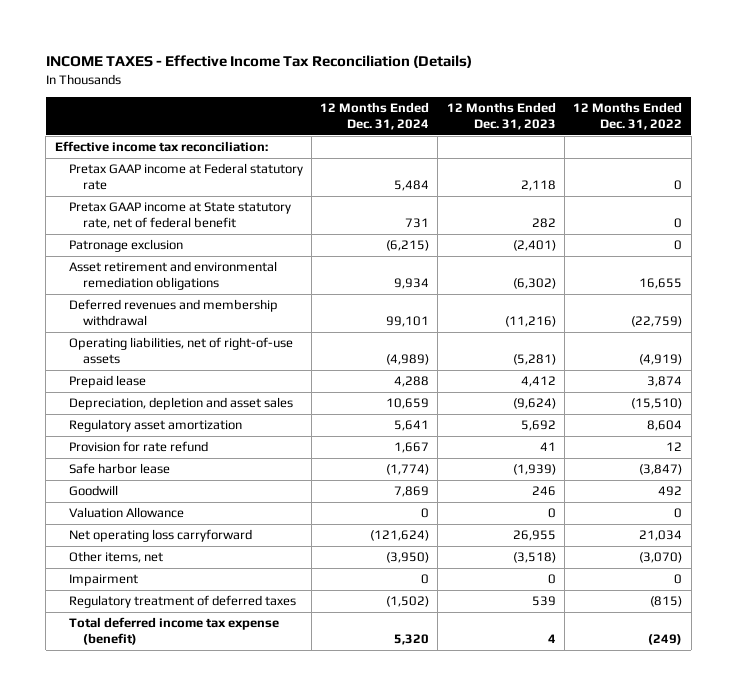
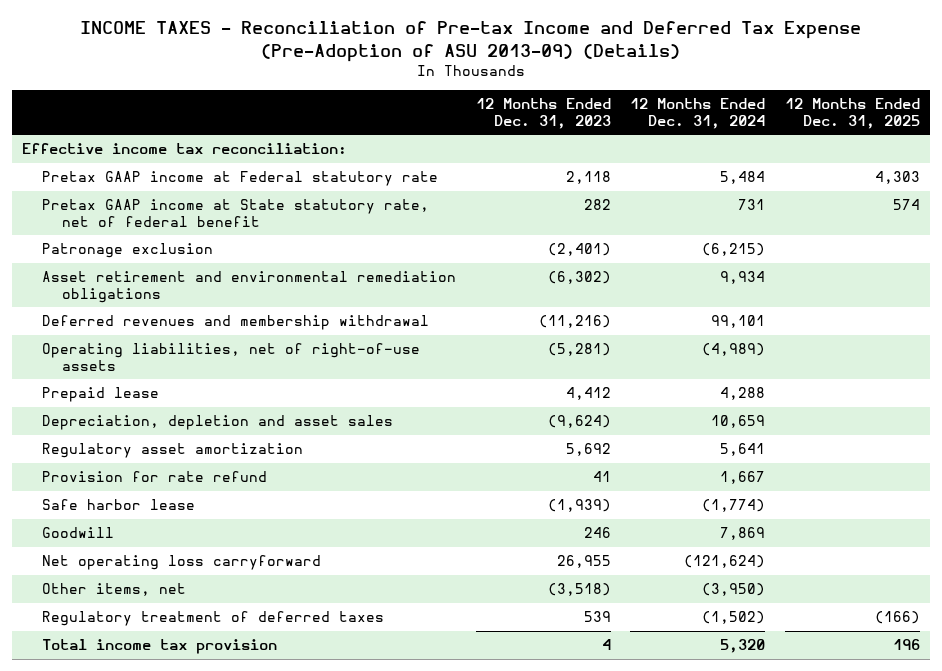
[45,55,472,69] INCOME TAXES - Effective Income Tax Reconciliation (Details) -> [79,21,861,62] INCOME TAXES - Reconciliation of Pre-tax Income and Deferred Tax Expense (Pre-Adoption of ASU 2013-09) (Details)
[573,102,683,130] 12 Months Ended Dec. 31, 2022 -> none
none -> [784,98,920,129] 12 Months Ended Dec. 31, 2025
[68,507,184,519] Valuation Allowance -> none
[68,574,138,587] Impairment -> none
[68,617,279,646] Total deferred income tax expense (benefit) -> [41,639,277,655] Total income tax provision

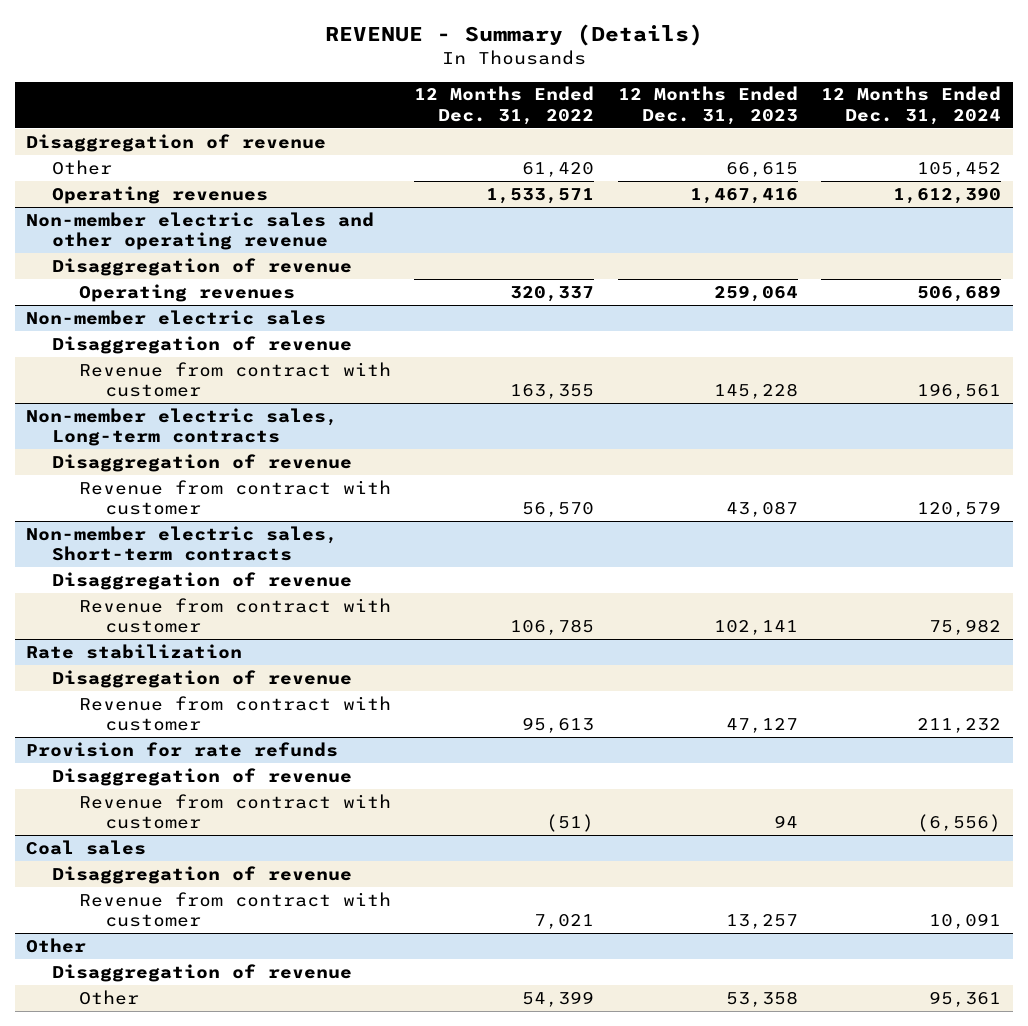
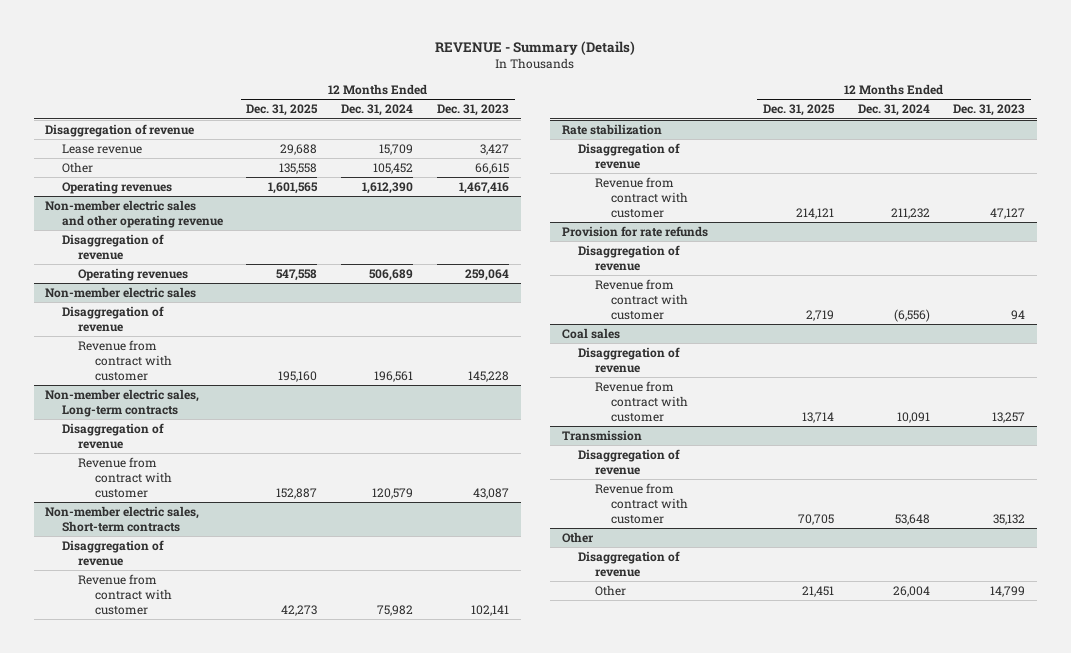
[414,86,595,125] 12 Months Ended Dec. 31, 2022 -> none
none -> [246,104,319,117] Dec. 31, 2025
none -> [61,143,142,154] Lease revenue
none -> [561,429,642,441] Transmission
none -> [578,448,681,475] Disaggregation of revenue
none -> [594,482,689,524] Revenue from contract with customer
[725,990,798,1007] 53,358 -> [990,585,1026,597] 14,799
[929,990,1002,1007] 95,361 -> [892,585,930,597] 26,004

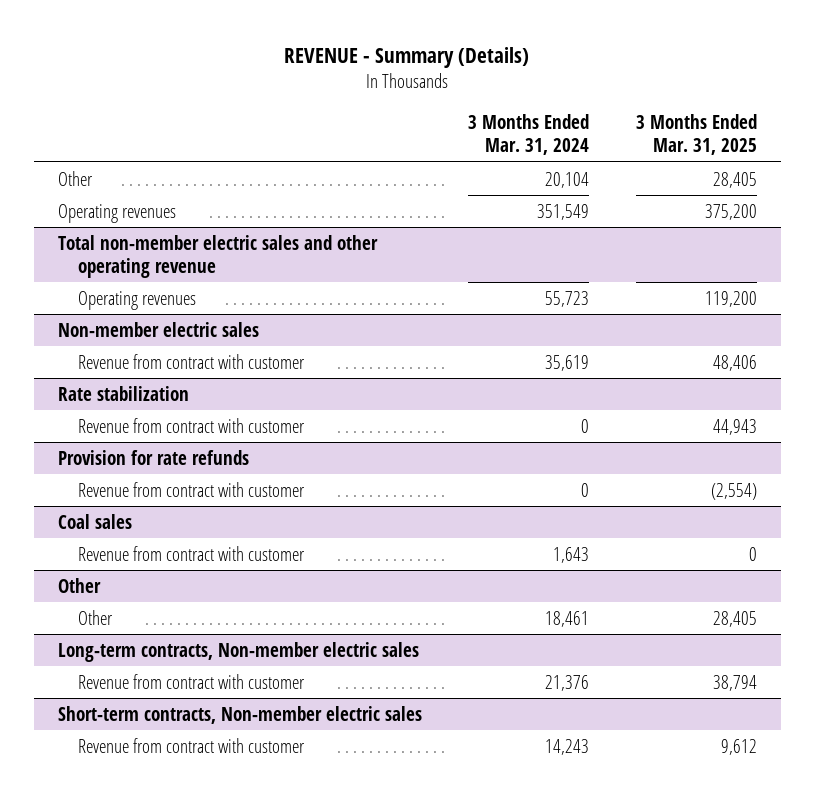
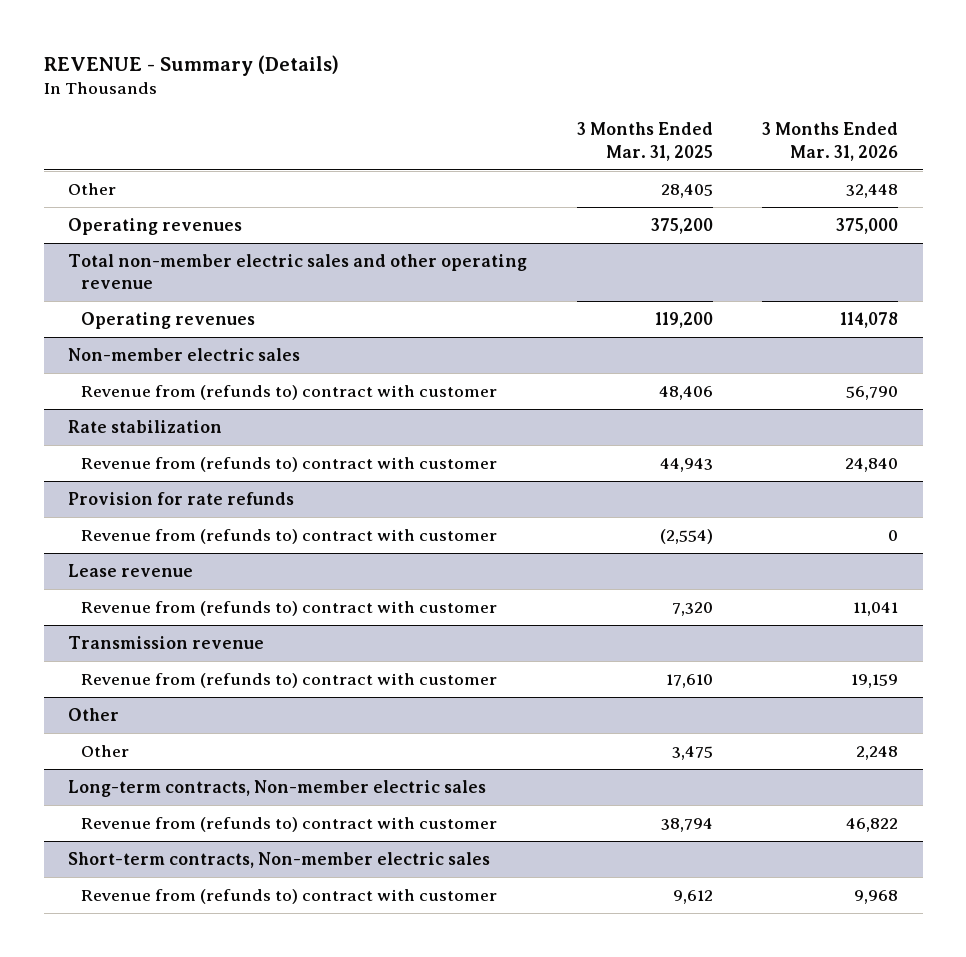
[468,114,590,156] 3 Months Ended Mar. 31, 2024 -> none
none -> [762,122,899,161] 3 Months Ended Mar. 31, 2026
[78,353,306,369] Revenue from contract with customer -> [80,384,497,400] Revenue from (refunds to) contract with customer
[78,417,306,433] Revenue from contract with customer -> [80,456,497,472] Revenue from (refunds to) contract with customer
[57,513,132,529] Coal sales -> none
[78,481,306,497] Revenue from contract with customer -> [80,528,497,544] Revenue from (refunds to) contract with customer
none -> [68,563,194,577] Lease revenue
[78,545,306,561] Revenue from contract with customer -> [80,600,497,616] Revenue from (refunds to) contract with customer
[749,546,758,561] 0 -> [671,601,713,616] 7,320
none -> [68,635,265,649] Transmission revenue
none -> [80,672,497,688] Revenue from (refunds to) contract with customer
[713,610,758,627] 28,405 -> [671,745,713,760] 3,475
[78,673,306,689] Revenue from contract with customer -> [80,816,497,832] Revenue from (refunds to) contract with customer
[78,737,306,753] Revenue from contract with customer -> [80,888,497,904] Revenue from (refunds to) contract with customer

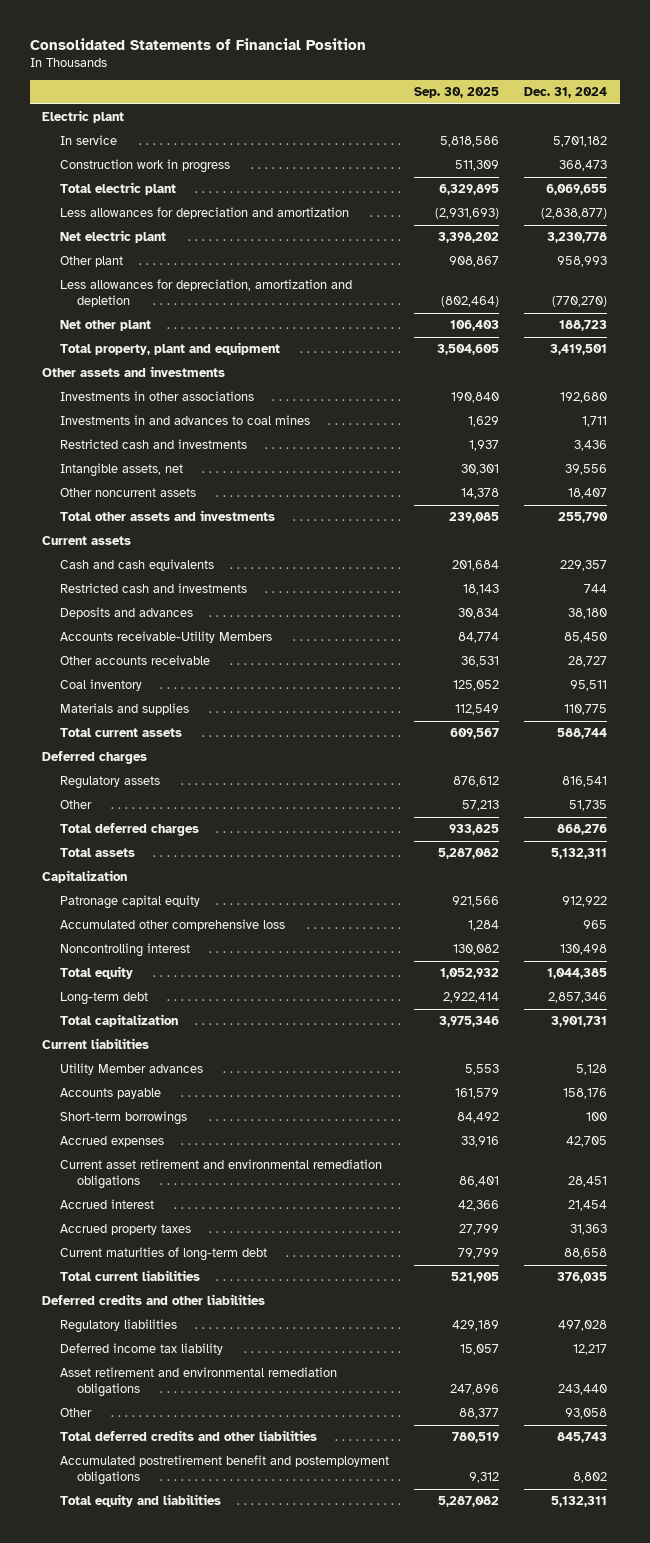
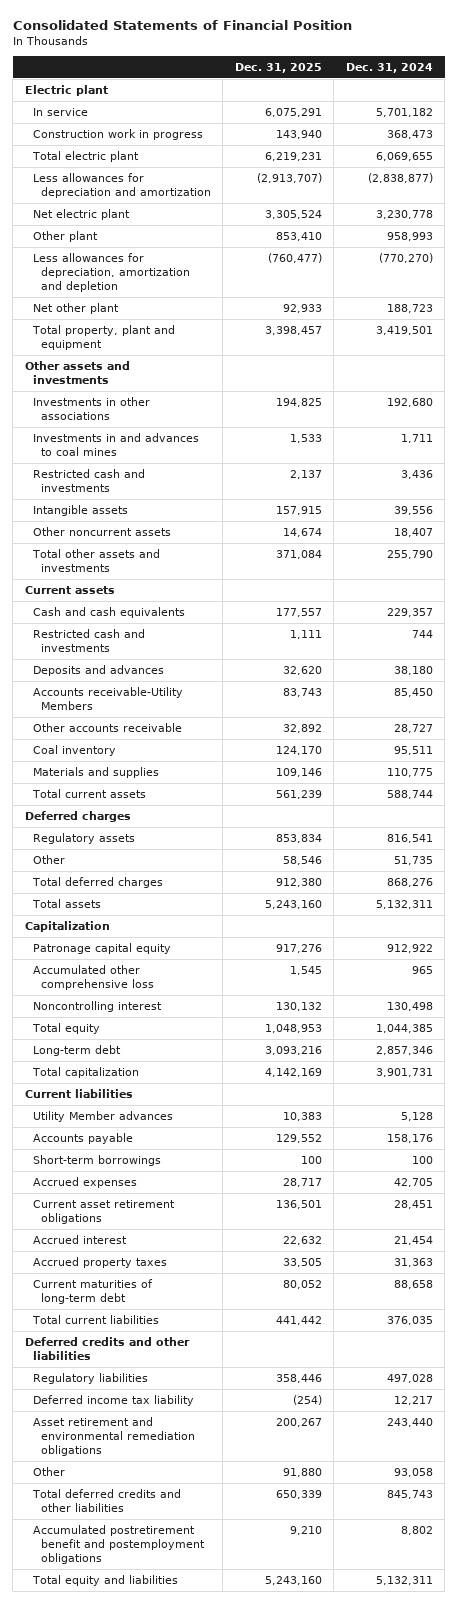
[413,87,499,99] Sep. 30, 2025 -> none
none -> [234,62,322,73] Dec. 31, 2025
[59,463,183,478] Intangible assets, net -> [32,505,128,517] Intangible assets
[59,1159,382,1190] Current asset retirement and environmental remediation obligations -> [32,1200,175,1225] Current asset retirement obligations

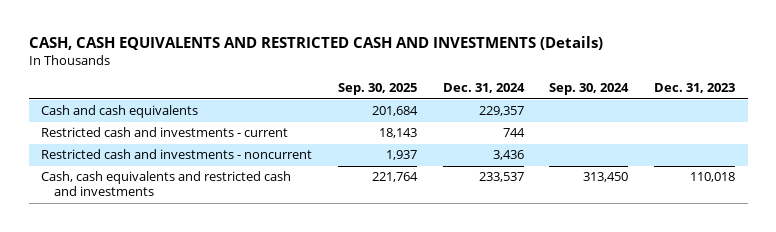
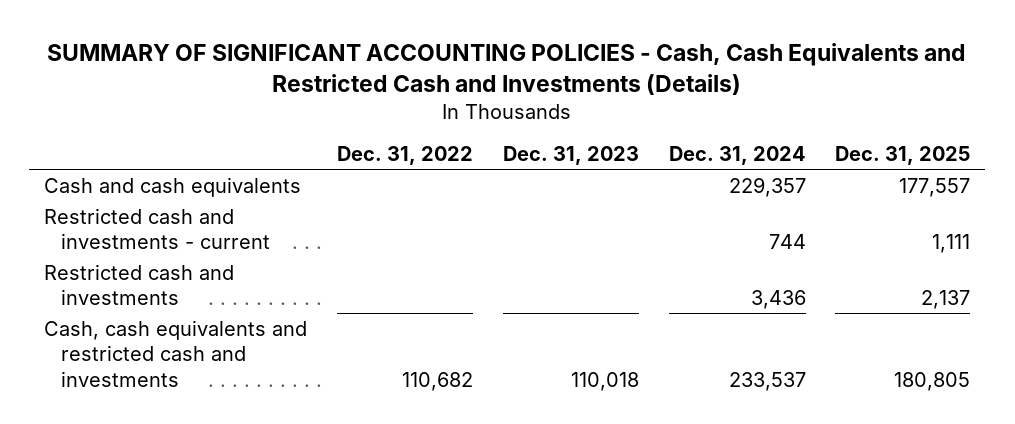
[28,35,603,50] CASH, CASH EQUIVALENTS AND RESTRICTED CASH AND INVESTMENTS (Details) -> [47,42,967,95] SUMMARY OF SIGNIFICANT ACCOUNTING POLICIES - Cash, Cash Equivalents and Restricted Cash and Investments (Details)
[338,83,418,96] Sep. 30, 2025 -> none
[549,83,630,96] Sep. 30, 2024 -> none
none -> [337,146,474,166] Dec. 31, 2022
none -> [835,146,971,166] Dec. 31, 2025
[41,149,313,160] Restricted cash and investments - noncurrent -> [44,263,235,306] Restricted cash and investments

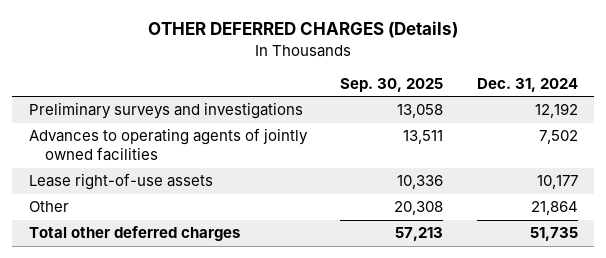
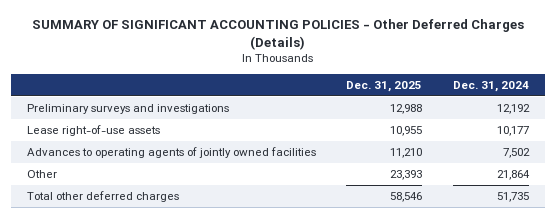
[148,21,459,39] OTHER DEFERRED CHARGES (Details) -> [31,18,524,50] SUMMARY OF SIGNIFICANT ACCOUNTING POLICIES - Other Deferred Charges (Details)
[340,77,444,92] Sep. 30, 2025 -> none
none -> [346,80,423,92] Dec. 31, 2025
[28,128,308,162] Advances to operating agents of jointly owned facilities -> [26,146,316,158] Advances to operating agents of jointly owned facilities

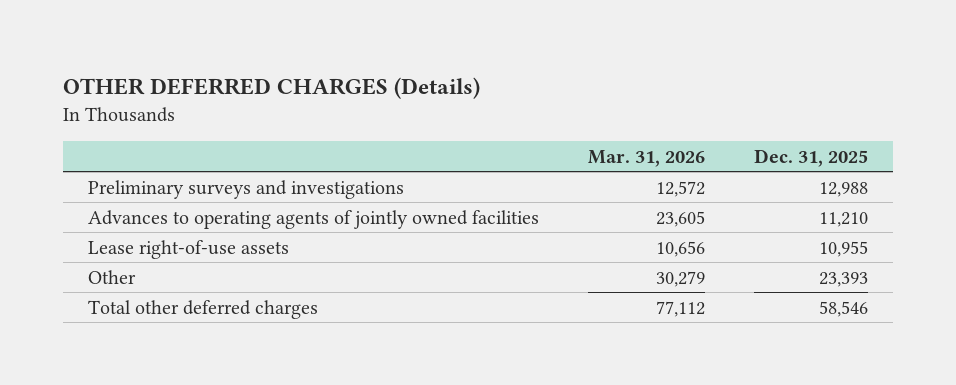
[31,18,524,50] SUMMARY OF SIGNIFICANT ACCOUNTING POLICIES - Other Deferred Charges (Details) -> [63,77,481,100] OTHER DEFERRED CHARGES (Details)
[453,80,530,92] Dec. 31, 2024 -> none
none -> [587,149,705,167] Mar. 31, 2026
[26,124,160,136] Lease right-of-use assets -> [87,239,289,259] Lease right-of-use assets

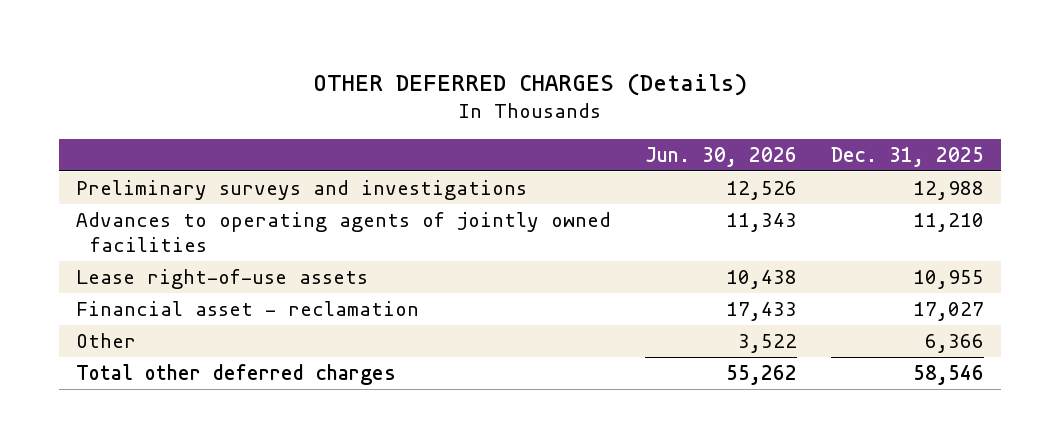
[587,149,705,167] Mar. 31, 2026 -> none
none -> [644,146,797,167] Jun. 30, 2026
none -> [75,301,419,317] Financial asset - reclamation
[818,271,868,287] 23,393 -> [925,334,985,354] 6,366

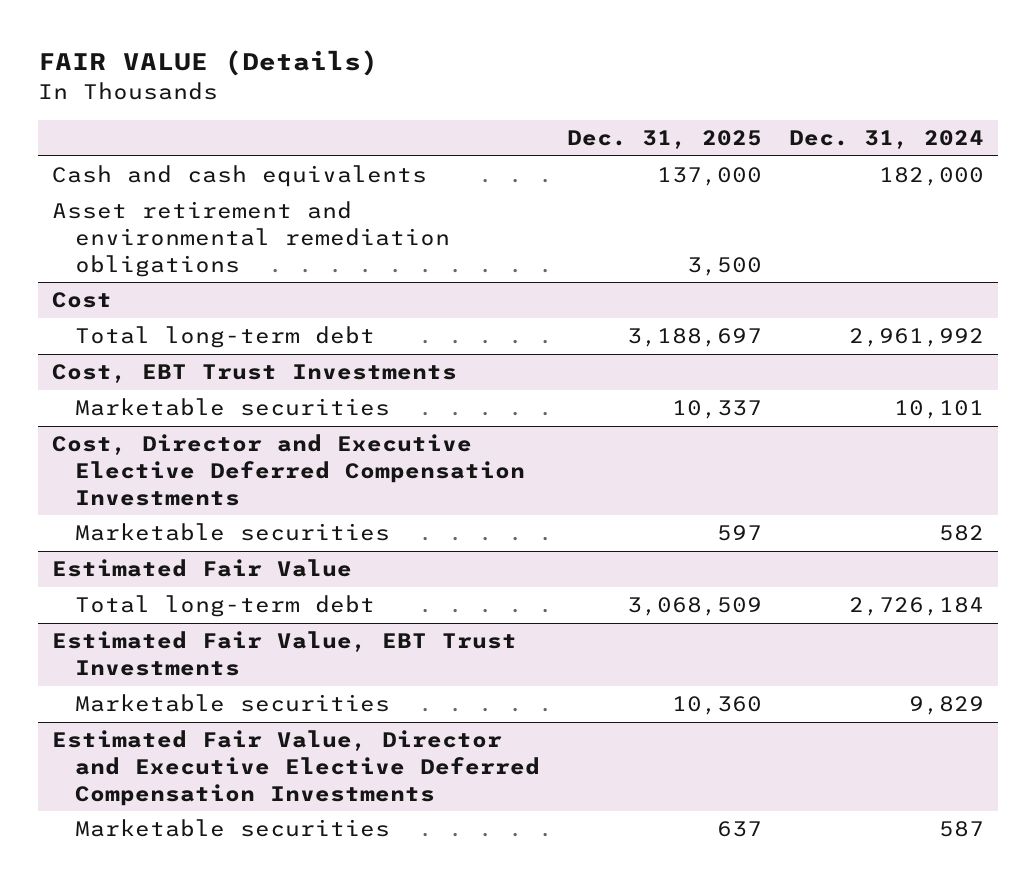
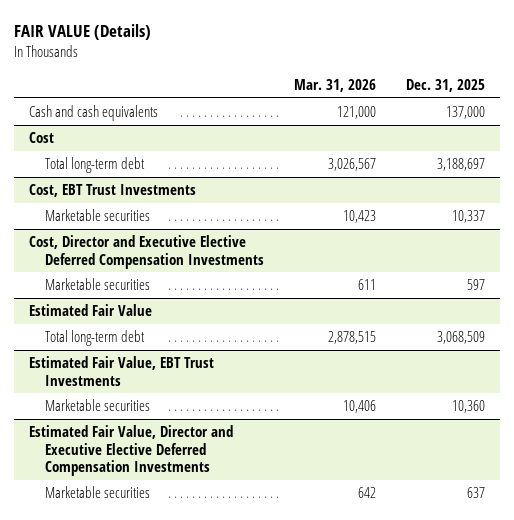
[789,129,985,149] Dec. 31, 2024 -> none
none -> [294,79,377,93] Mar. 31, 2026
[51,201,450,277] Asset retirement and environmental remediation obligations -> none

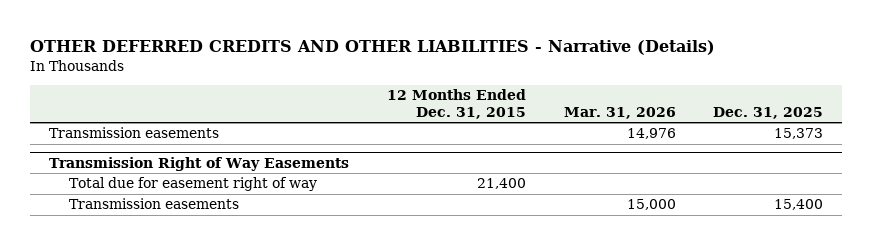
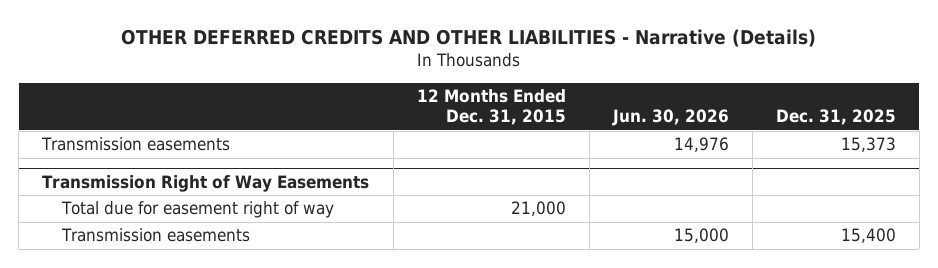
[563,107,676,120] Mar. 31, 2026 -> none
none -> [611,109,729,127] Jun. 30, 2026
[476,178,526,190] 21,400 -> [510,201,566,217] 21,000

